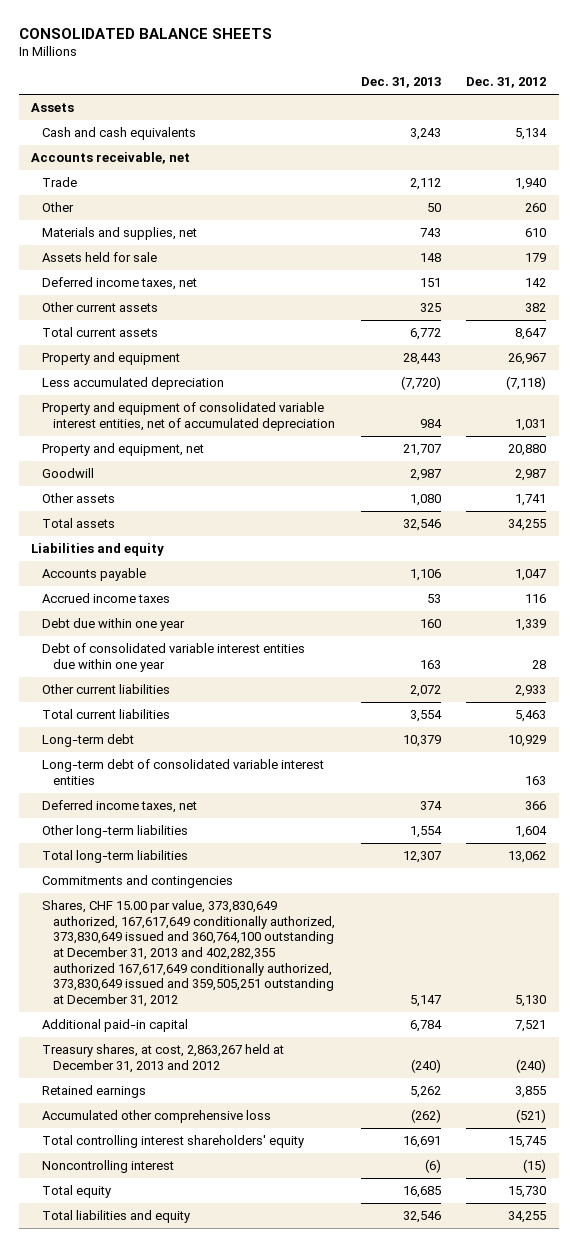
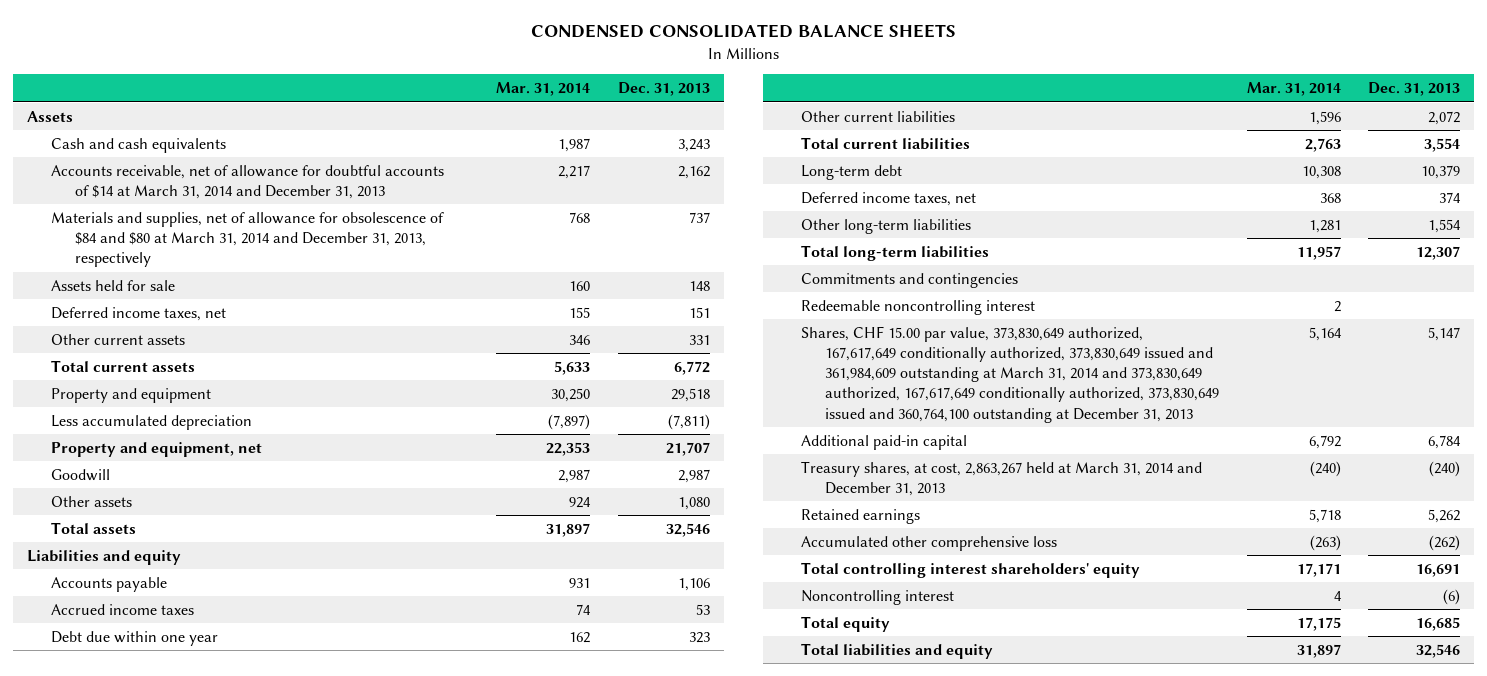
[18,27,272,39] CONSOLIDATED BALANCE SHEETS -> [530,24,956,39] CONDENSED CONSOLIDATED BALANCE SHEETS
[466,77,547,89] Dec. 31, 2012 -> none
none -> [496,82,591,97] Mar. 31, 2014
[31,152,191,165] Accounts receivable, net -> none
[42,177,78,188] Trade -> none
[42,202,75,213] Other -> none
none -> [50,164,444,199] Accounts receivable, net of allowance for doubtful accounts of $14 at March 31, 2014 and December 31, 2013
[42,227,198,241] Materials and supplies, net -> [50,211,444,268] Materials and supplies, net of allowance for obsolescence of $84 and $80 at March 31, 2014 and December 31, 2013, respectively
[419,228,441,238] 743 -> [688,211,710,223] 737
[419,303,441,313] 325 -> [688,334,710,345] 331
[42,402,335,431] Property and equipment of consolidated variable interest entities, net of accumulated depreciation -> none
[402,353,441,366] 28,443 -> [670,387,710,402] 29,518
[400,376,441,391] (7,720) -> [667,413,710,430] (7,811)
[42,643,306,672] Debt of consolidated variable interest entities due within one year -> none
[419,619,441,629] 160 -> [688,631,710,643] 323
[42,759,325,785] Long-term debt of consolidated variable interest entities -> none
none -> [801,299,1036,315] Redeemable noncontrolling interest
[42,900,335,1008] Shares, CHF 15.00 par value, 373,830,649 authorized, 167,617,649 conditionally authorized, 373,830,649 issued and 360,764,100 outstanding at December 31, 2013 and 402,282,355 authorized 167,617,649 conditionally authorized, 373,830,649 issued and 359,505,251 outstanding at December 31, 2012 -> [801,325,1220,423] Shares, CHF 15.00 par value, 373,830,649 authorized, 167,617,649 conditionally authorized, 373,830,649 issued and 361,984,609 outstanding at March 31, 2014 and 373,830,649 authorized, 167,617,649 conditionally authorized, 373,830,649 issued and 360,764,100 outstanding at December 31, 2013
[42,1044,285,1073] Treasury shares, at cost, 2,863,267 held at December 31, 2013 and 2012 -> [801,460,1203,496] Treasury shares, at cost, 2,863,267 held at March 31, 2014 and December 31, 2013

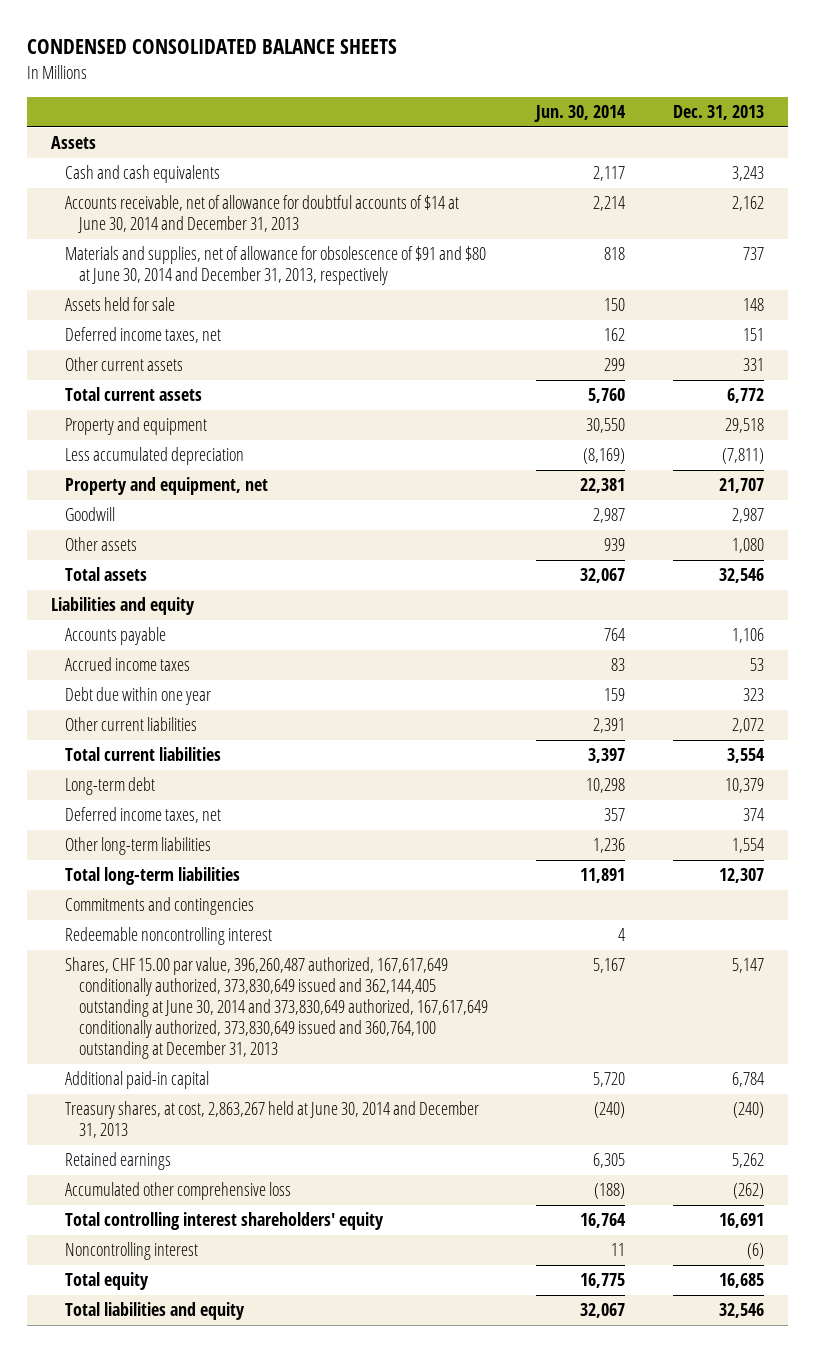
[496,82,591,97] Mar. 31, 2014 -> none
none -> [533,104,626,122] Jun. 30, 2014
[50,164,444,199] Accounts receivable, net of allowance for doubtful accounts of $14 at March 31, 2014 and December 31, 2013 -> [64,195,459,234] Accounts receivable, net of allowance for doubtful accounts of $14 at June 30, 2014 and December 31, 2013
[50,211,444,268] Materials and supplies, net of allowance for obsolescence of $84 and $80 at March 31, 2014 and December 31, 2013, respectively -> [64,246,486,286] Materials and supplies, net of allowance for obsolescence of $91 and $80 at June 30, 2014 and December 31, 2013, respectively
[801,325,1220,423] Shares, CHF 15.00 par value, 373,830,649 authorized, 167,617,649 conditionally authorized, 373,830,649 issued and 361,984,609 outstanding at March 31, 2014 and 373,830,649 authorized, 167,617,649 conditionally authorized, 373,830,649 issued and 360,764,100 outstanding at December 31, 2013 -> [64,957,488,1060] Shares, CHF 15.00 par value, 396,260,487 authorized, 167,617,649 conditionally authorized, 373,830,649 issued and 362,144,405 outstanding at June 30, 2014 and 373,830,649 authorized, 167,617,649 conditionally authorized, 373,830,649 issued and 360,764,100 outstanding at December 31, 2013
[801,460,1203,496] Treasury shares, at cost, 2,863,267 held at March 31, 2014 and December 31, 2013 -> [64,1101,479,1139] Treasury shares, at cost, 2,863,267 held at June 30, 2014 and December 31, 2013

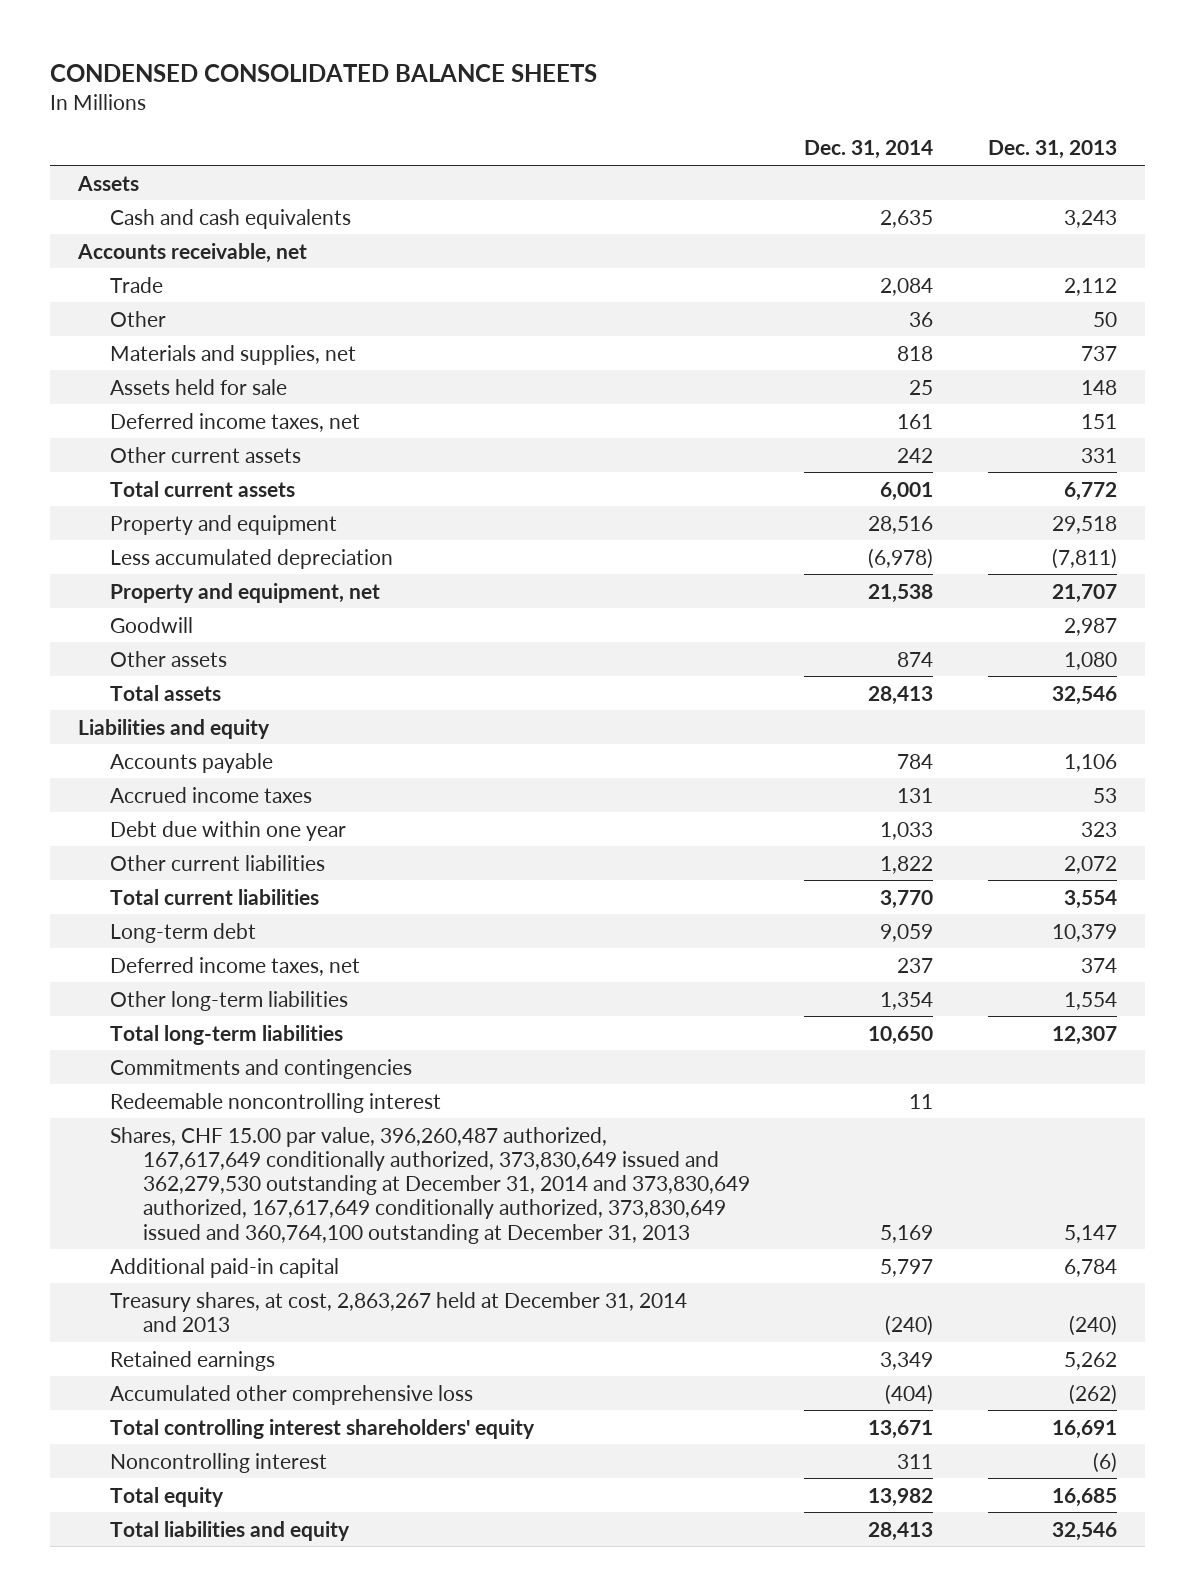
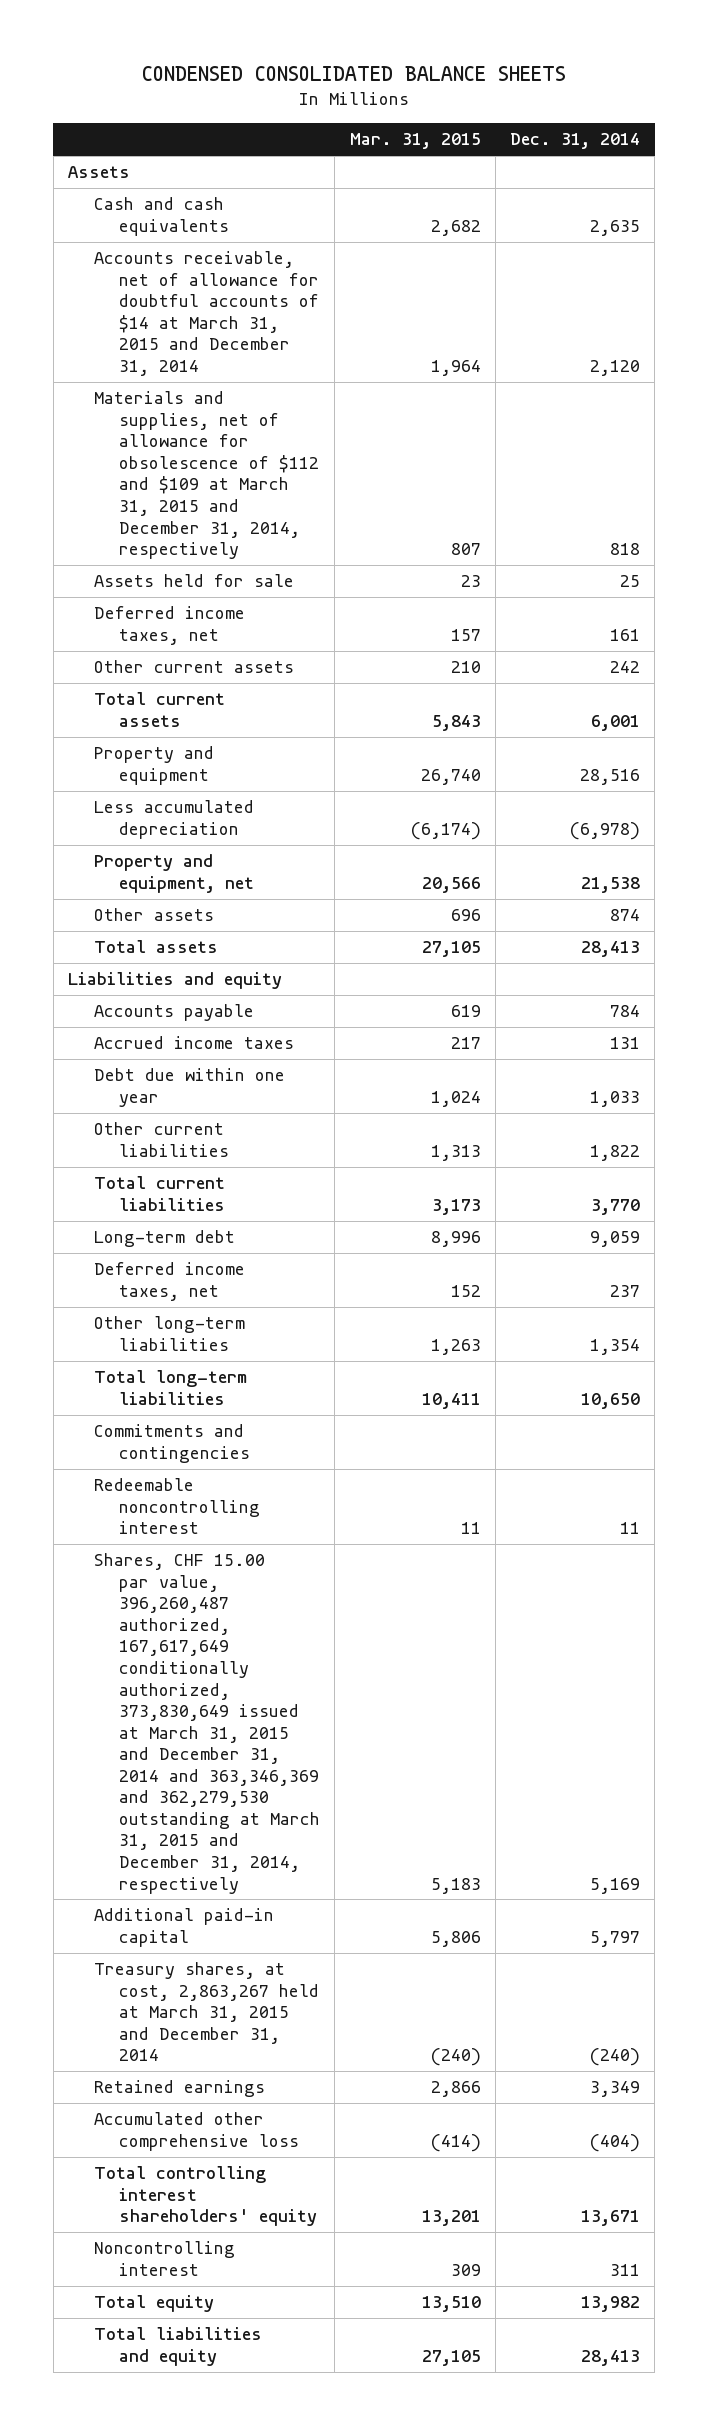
[988,140,1118,160] Dec. 31, 2013 -> none
none -> [349,133,481,150] Mar. 31, 2015
[76,242,307,263] Accounts receivable, net -> none
[110,276,164,293] Trade -> none
[110,310,167,327] Other -> none
none -> [93,251,320,377] Accounts receivable, net of allowance for doubtful accounts of $14 at March 31, 2015 and December 31, 2014
[110,344,357,365] Materials and supplies, net -> [93,391,320,560] Materials and supplies, net of allowance for obsolescence of $112 and $109 at March 31, 2015 and December 31, 2014, respectively
[110,616,194,633] Goodwill -> none
[110,1126,750,1244] Shares, CHF 15.00 par value, 396,260,487 authorized, 167,617,649 conditionally authorized, 373,830,649 issued and 362,279,530 outstanding at December 31, 2014 and 373,830,649 authorized, 167,617,649 conditionally authorized, 373,830,649 issued and 360,764,100 outstanding at December 31, 2013 -> [93,1553,321,1894] Shares, CHF 15.00 par value, 396,260,487 authorized, 167,617,649 conditionally authorized, 373,830,649 issued at March 31, 2015 and December 31, 2014 and 363,346,369 and 362,279,530 outstanding at March 31, 2015 and December 31, 2014, respectively
[110,1291,688,1332] Treasury shares, at cost, 2,863,267 held at December 31, 2014 and 2013 -> [93,1962,320,2062] Treasury shares, at cost, 2,863,267 held at March 31, 2015 and December 31, 2014

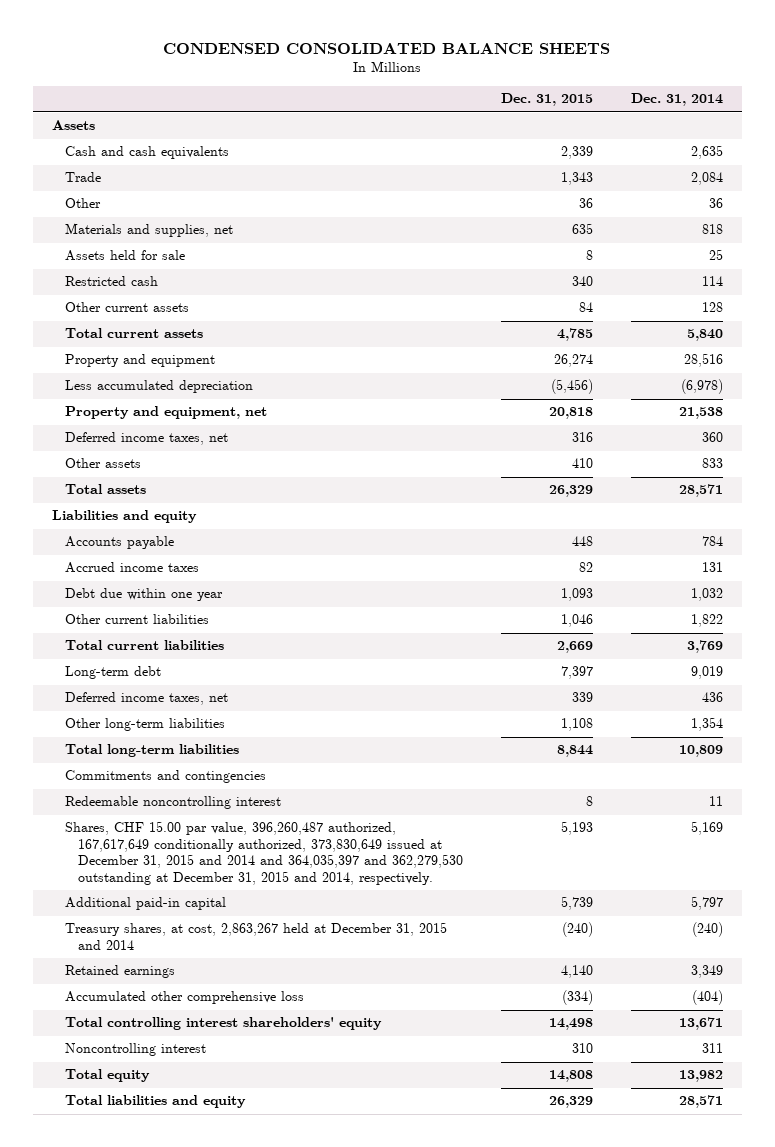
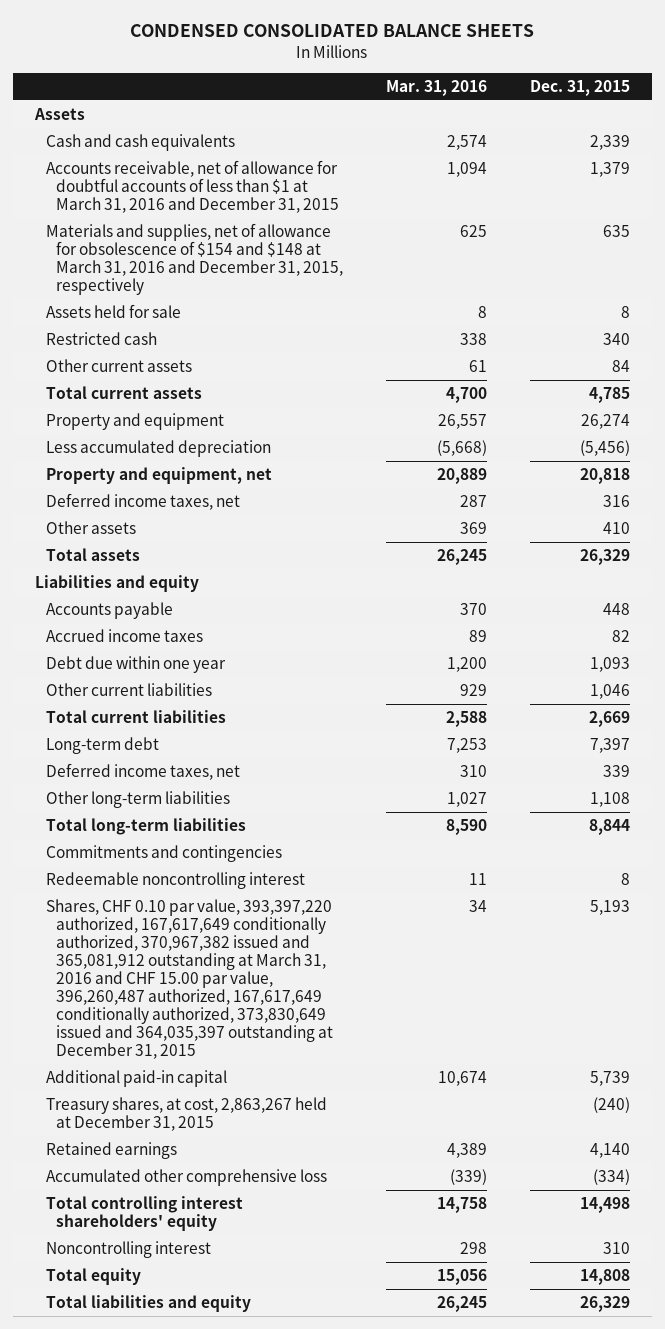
[630,93,723,107] Dec. 31, 2014 -> none
none -> [386,80,488,97] Mar. 31, 2016
[64,172,101,183] Trade -> none
[64,198,101,209] Other -> none
none -> [45,159,340,213] Accounts receivable, net of allowance for doubtful accounts of less than $1 at March 31, 2016 and December 31, 2015
[64,223,233,238] Materials and supplies, net -> [45,222,344,295] Materials and supplies, net of allowance for obsolescence of $154 and $148 at March 31, 2016 and December 31, 2015, respectively
[64,821,463,886] Shares, CHF 15.00 par value, 396,260,487 authorized, 167,617,649 conditionally authorized, 373,830,649 issued at December 31, 2015 and 2014 and 364,035,397 and 362,279,530 outstanding at December 31, 2015 and 2014, respectively. -> [45,898,334,1060] Shares, CHF 0.10 par value, 393,397,220 authorized, 167,617,649 conditionally authorized, 370,967,382 issued and 365,081,912 outstanding at March 31, 2016 and CHF 15.00 par value, 396,260,487 authorized, 167,617,649 conditionally authorized, 373,830,649 issued and 364,035,397 outstanding at December 31, 2015
[64,922,447,950] Treasury shares, at cost, 2,863,267 held at December 31, 2015 and 2014 -> [45,1096,327,1131] Treasury shares, at cost, 2,863,267 held at December 31, 2015

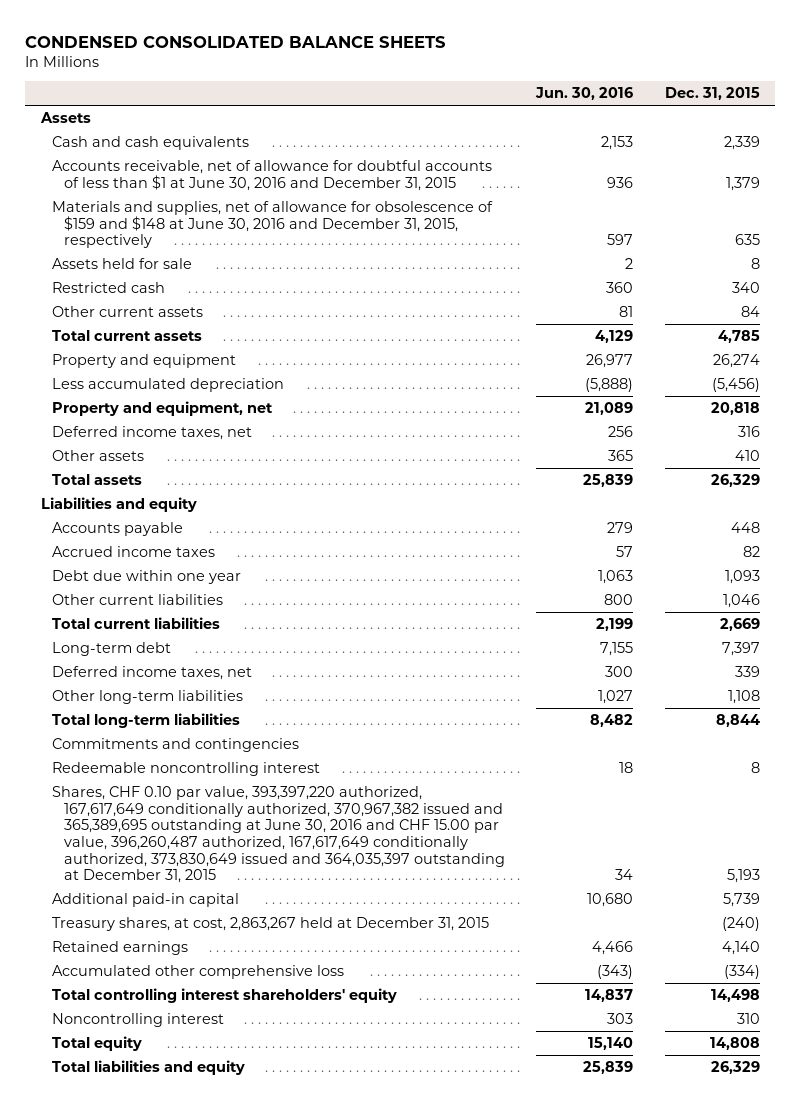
[386,80,488,97] Mar. 31, 2016 -> none
none -> [535,87,634,101] Jun. 30, 2016
[45,159,340,213] Accounts receivable, net of allowance for doubtful accounts of less than $1 at March 31, 2016 and December 31, 2015 -> [52,159,493,191] Accounts receivable, net of allowance for doubtful accounts of less than $1 at June 30, 2016 and December 31, 2015
[45,222,344,295] Materials and supplies, net of allowance for obsolescence of $154 and $148 at March 31, 2016 and December 31, 2015, respectively -> [52,200,494,249] Materials and supplies, net of allowance for obsolescence of $159 and $148 at June 30, 2016 and December 31, 2015, respectively
[45,898,334,1060] Shares, CHF 0.10 par value, 393,397,220 authorized, 167,617,649 conditionally authorized, 370,967,382 issued and 365,081,912 outstanding at March 31, 2016 and CHF 15.00 par value, 396,260,487 authorized, 167,617,649 conditionally authorized, 373,830,649 issued and 364,035,397 outstanding at December 31, 2015 -> [52,785,505,884] Shares, CHF 0.10 par value, 393,397,220 authorized, 167,617,649 conditionally authorized, 370,967,382 issued and 365,389,695 outstanding at June 30, 2016 and CHF 15.00 par value, 396,260,487 authorized, 167,617,649 conditionally authorized, 373,830,649 issued and 364,035,397 outstanding at December 31, 2015

